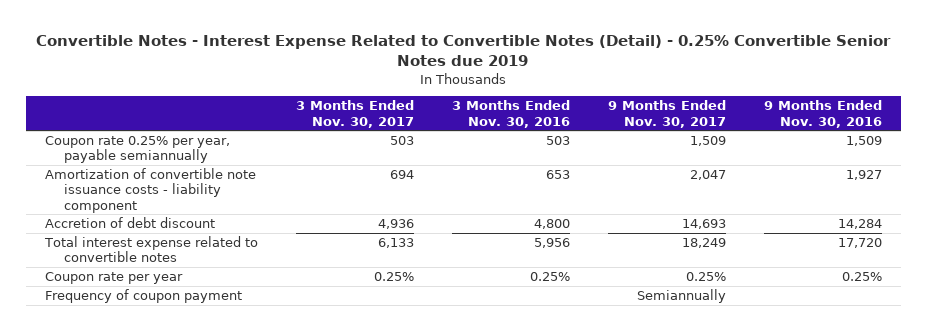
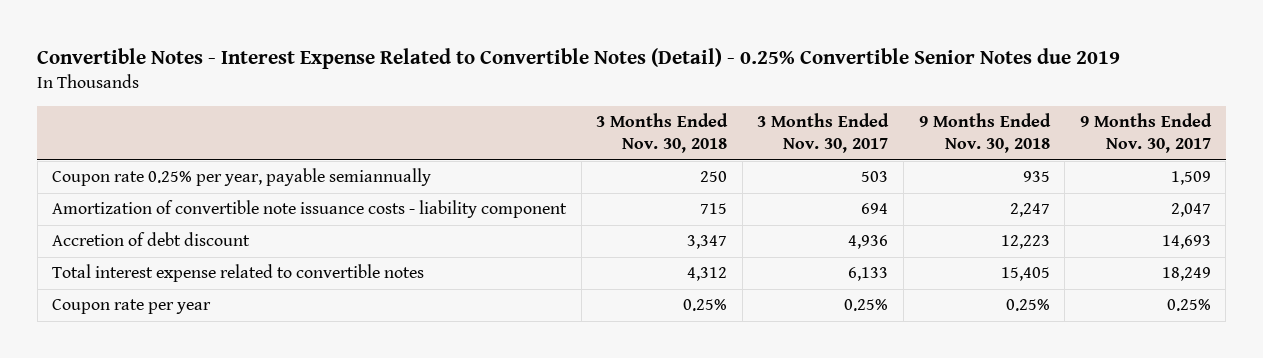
[451,100,570,128] 3 Months Ended Nov. 30, 2016 -> none
[764,100,883,128] 9 Months Ended Nov. 30, 2016 -> none
none -> [596,113,729,154] 3 Months Ended Nov. 30, 2018
none -> [918,113,1051,154] 9 Months Ended Nov. 30, 2018
[44,288,242,303] Frequency of coupon payment -> none

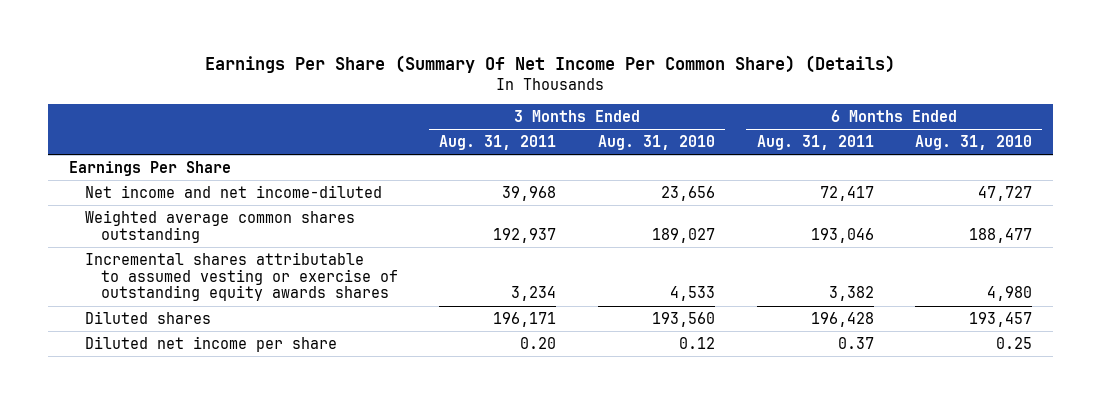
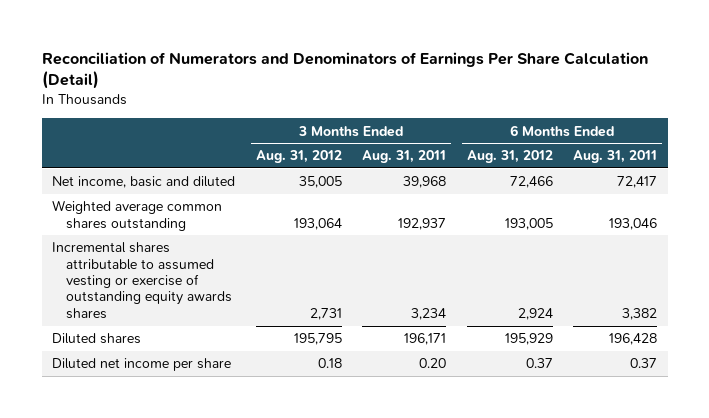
[205,55,896,74] Earnings Per Share (Summary Of Net Income Per Common Share) (Details) -> [41,51,648,90] Reconciliation of Numerators and Denominators of Earnings Per Share Calculation (Detail)
[597,135,715,151] Aug. 31, 2010 -> none
[915,135,1033,151] Aug. 31, 2010 -> none
none -> [255,150,342,164] Aug. 31, 2012
none -> [466,150,553,164] Aug. 31, 2012
[68,160,231,176] Earnings Per Share -> none
[84,184,382,198] Net income and net income-diluted -> [52,176,236,189] Net income, basic and diluted

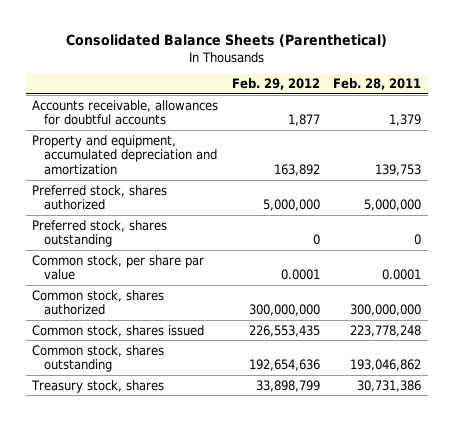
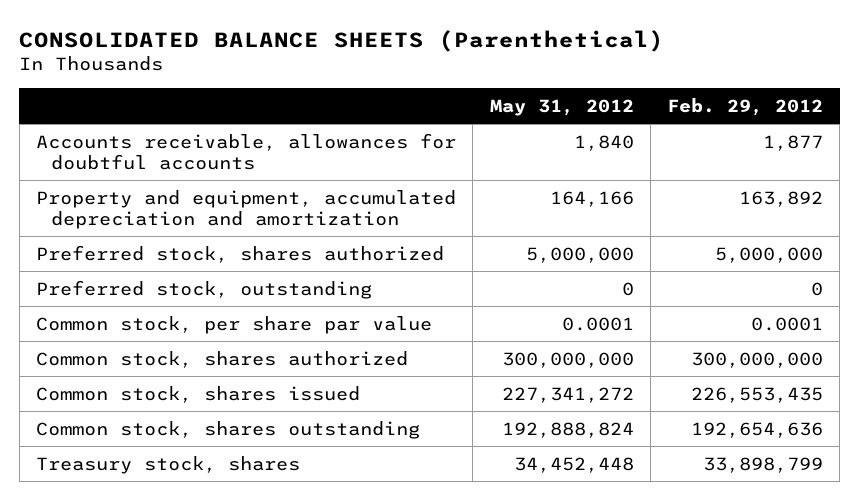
[65,33,387,47] Consolidated Balance Sheets (Parenthetical) -> [19,29,665,52] CONSOLIDATED BALANCE SHEETS (Parenthetical)
[333,78,422,91] Feb. 28, 2011 -> none
none -> [489,98,634,116] May 31, 2012
[32,219,168,248] Preferred stock, shares outstanding -> [35,279,372,299] Preferred stock, outstanding

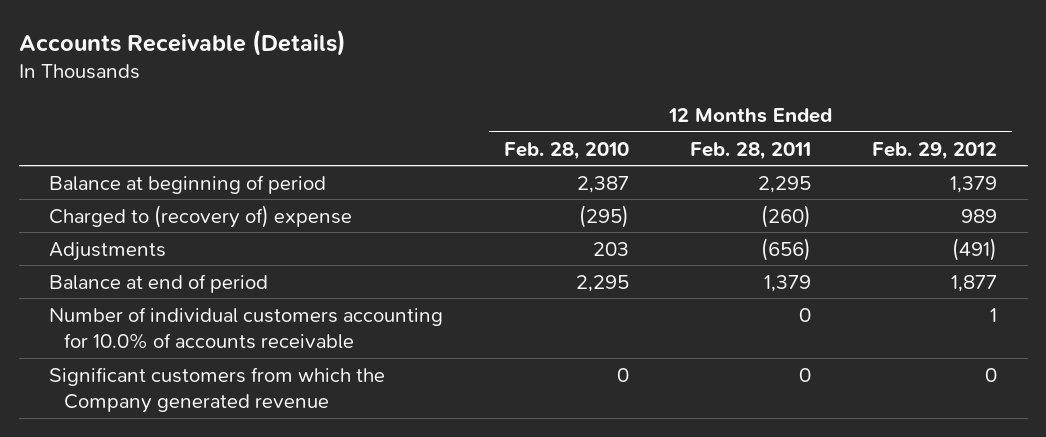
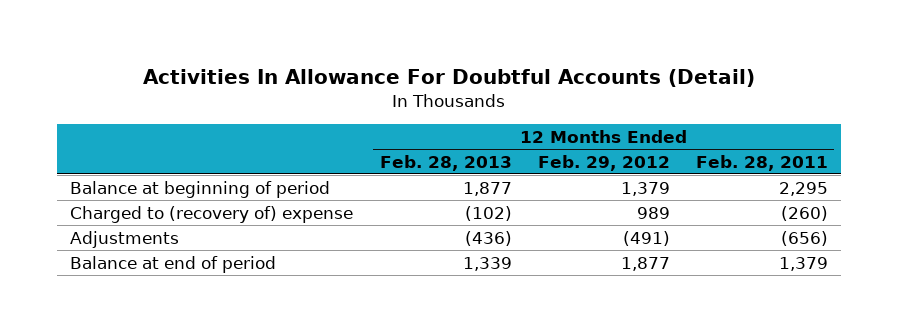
[18,29,346,56] Accounts Receivable (Details) -> [143,68,756,87] Activities In Allowance For Doubtful Accounts (Detail)
[504,141,630,160] Feb. 28, 2010 -> none
none -> [379,154,512,171] Feb. 28, 2013
[49,306,444,349] Number of individual customers accounting for 10.0% of accounts receivable -> none
[49,366,386,413] Significant customers from which the Company generated revenue -> none

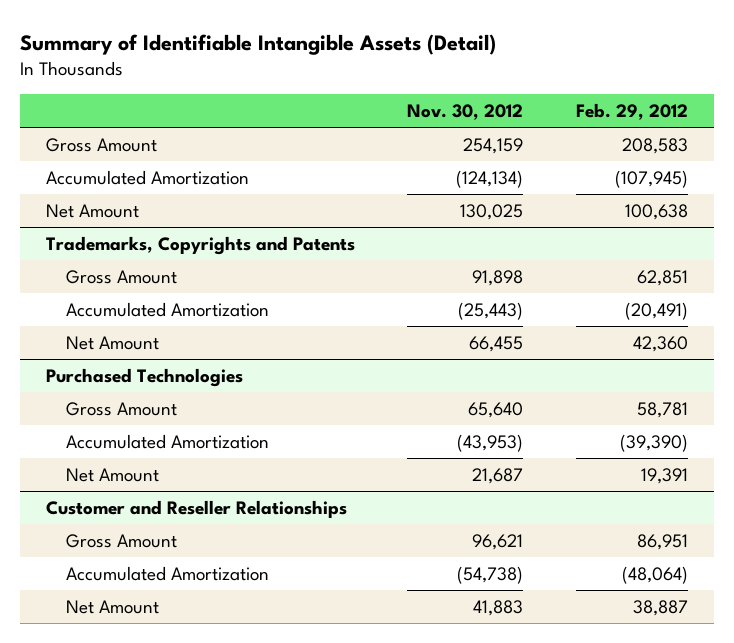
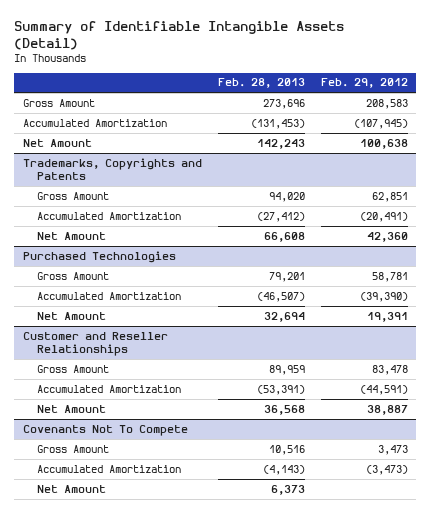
[407,104,524,121] Nov. 30, 2012 -> none
none -> [217,78,305,89] Feb. 28, 2013
[636,533,688,550] 86,951 -> [372,364,409,375] 83,478
[621,565,688,584] (48,064) -> [360,384,409,395] (44,591)
none -> [22,424,188,436] Covenants Not To Compete
none -> [37,444,110,453] Gross Amount
none -> [37,464,182,473] Accumulated Amortization
none -> [37,484,107,493] Net Amount

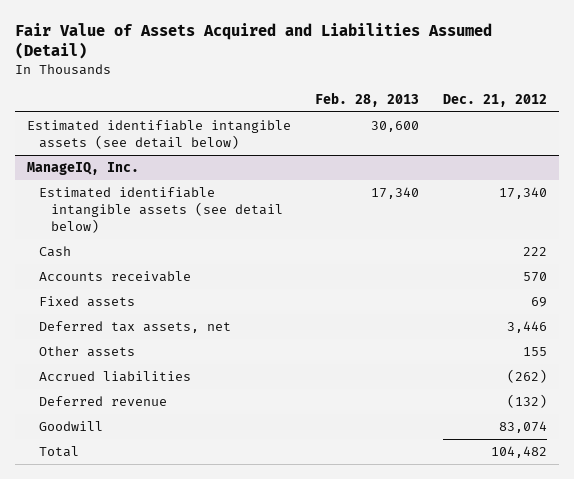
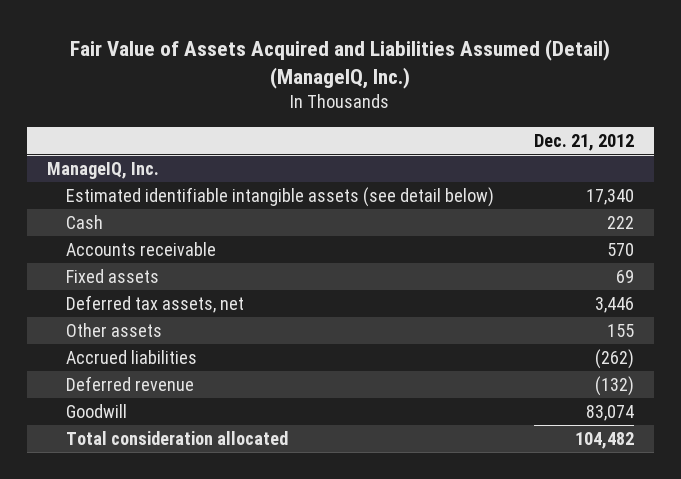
[15,22,493,60] Fair Value of Assets Acquired and Liabilities Assumed (Detail) -> [70,38,611,89] Fair Value of Assets Acquired and Liabilities Assumed (Detail) (ManageIQ, Inc.)
[314,91,419,107] Feb. 28, 2013 -> none
[27,120,292,149] Estimated identifiable intangible assets (see detail below) -> none
[39,446,80,458] Total -> [65,431,288,446] Total consideration allocated

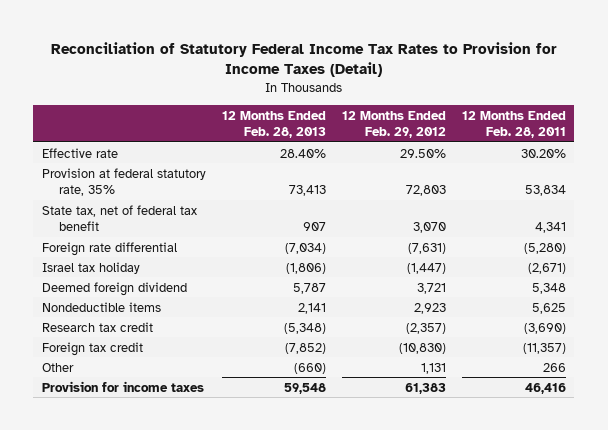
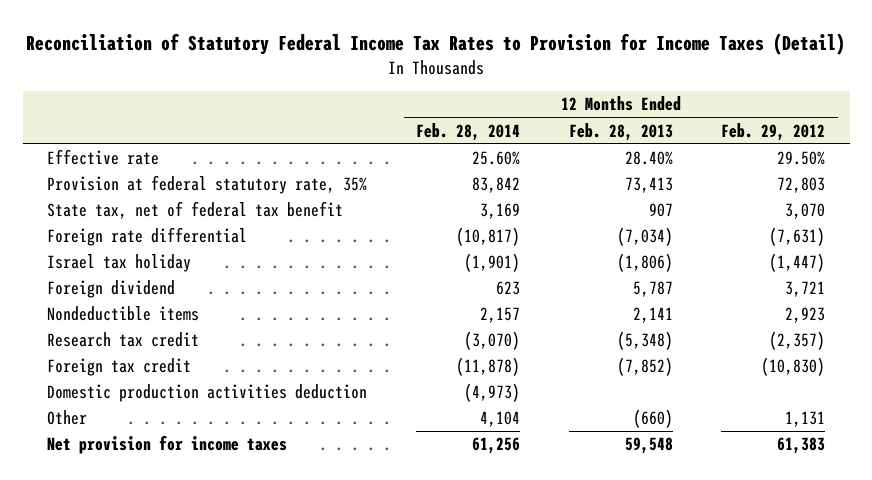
[462,110,567,139] 12 Months Ended Feb. 28, 2011 -> none
none -> [415,122,520,141] Feb. 28, 2014
[41,281,187,296] Deemed foreign dividend -> [47,280,176,299] Foreign dividend
none -> [47,384,368,403] Domestic production activities deduction
[41,380,204,392] Provision for income taxes -> [47,435,288,455] Net provision for income taxes

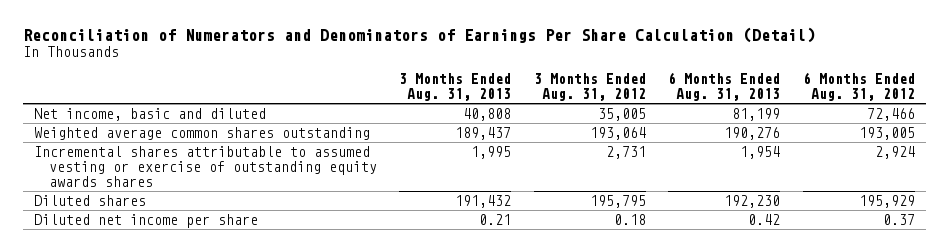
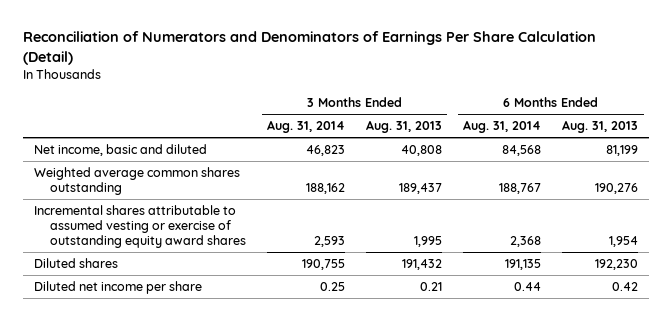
[533,72,646,101] 3 Months Ended Aug. 31, 2012 -> none
[802,71,915,101] 6 Months Ended Aug. 31, 2012 -> none
none -> [267,120,346,134] Aug. 31, 2014
none -> [463,120,542,134] Aug. 31, 2014
[34,146,377,187] Incremental shares attributable to assumed vesting or exercise of outstanding equity awards shares -> [33,204,247,248] Incremental shares attributable to assumed vesting or exercise of outstanding equity award shares

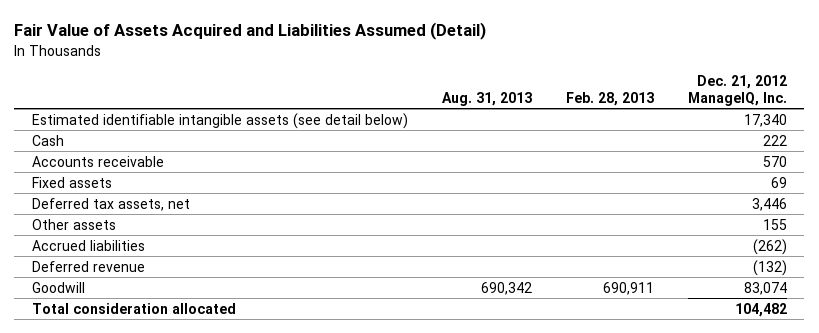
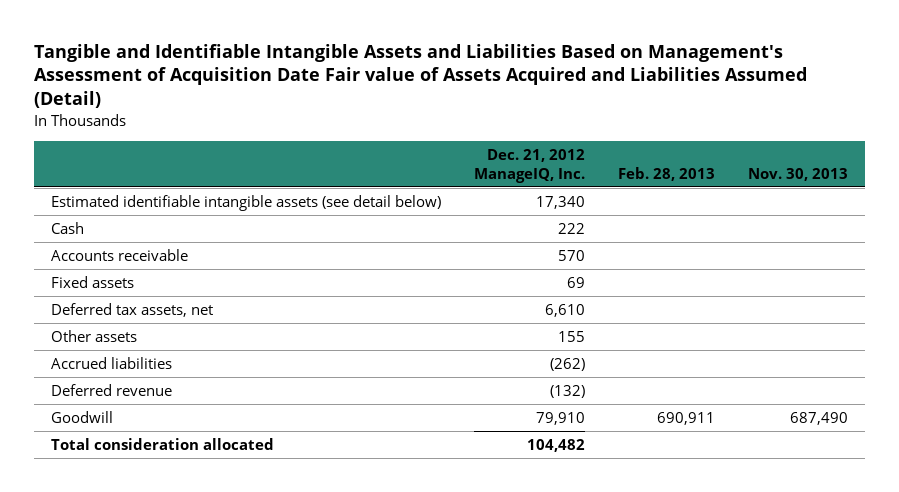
[14,22,487,41] Fair Value of Assets Acquired and Liabilities Assumed (Detail) -> [34,43,808,108] Tangible and Identifiable Intangible Assets and Liabilities Based on Management's Assessment of Acquisition Date Fair value of Assets Acquired and Liabilities Assumed (Detail)
[441,91,532,106] Aug. 31, 2013 -> none
none -> [748,167,849,181] Nov. 30, 2013
[752,197,788,211] 3,446 -> [544,303,585,317] 6,610
[744,281,788,295] 83,074 -> [535,411,585,425] 79,910

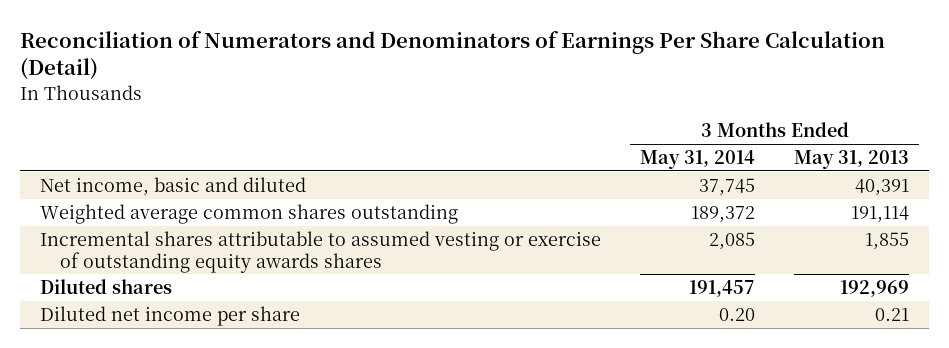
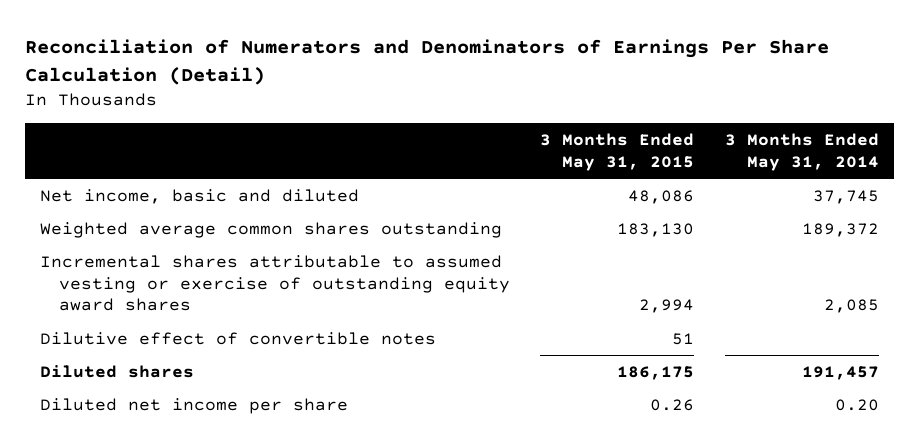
[794,149,910,169] May 31, 2013 -> none
none -> [540,133,695,171] 3 Months Ended May 31, 2015
[39,230,601,273] Incremental shares attributable to assumed vesting or exercise of outstanding equity awards shares -> [39,255,511,312] Incremental shares attributable to assumed vesting or exercise of outstanding equity award shares
none -> [39,332,436,346] Dilutive effect of convertible notes

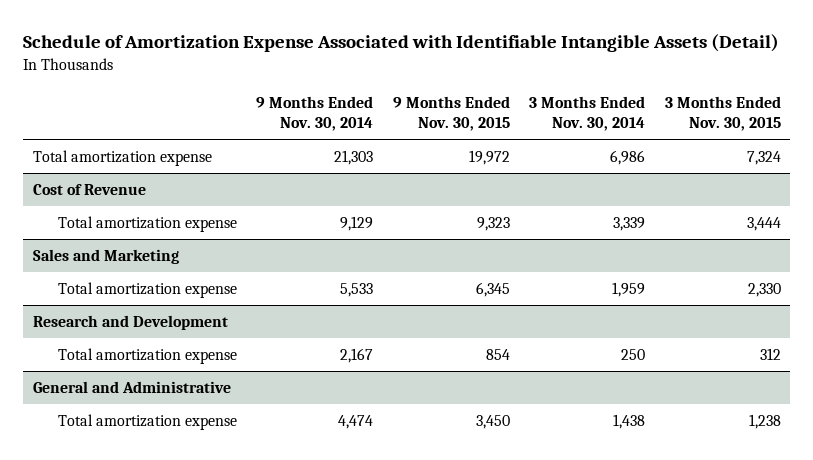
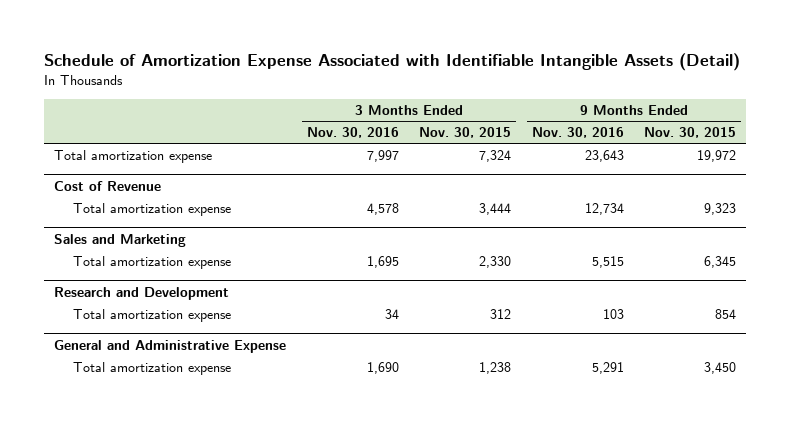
[256,95,374,132] 9 Months Ended Nov. 30, 2014 -> none
[529,95,646,132] 3 Months Ended Nov. 30, 2014 -> none
none -> [306,127,399,139] Nov. 30, 2016
none -> [531,127,624,139] Nov. 30, 2016
[32,380,231,393] General and Administrative -> [54,339,287,353] General and Administrative Expense

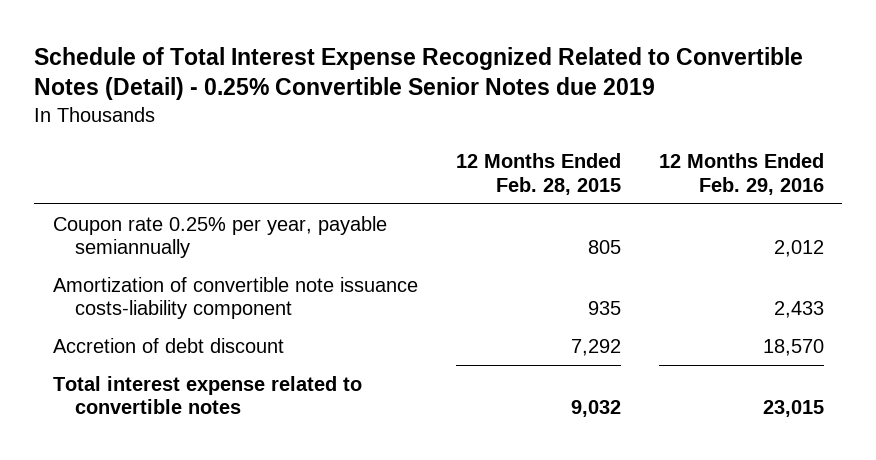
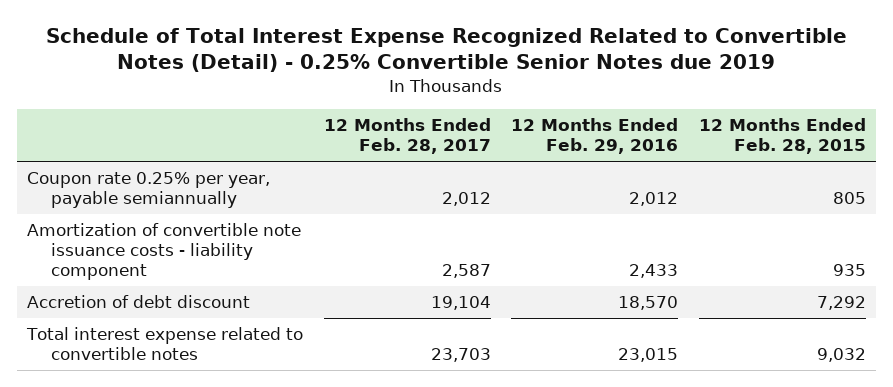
none -> [323,118,491,155] 12 Months Ended Feb. 28, 2017
[52,276,418,320] Amortization of convertible note issuance costs-liability component -> [27,223,302,281] Amortization of convertible note issuance costs - liability component

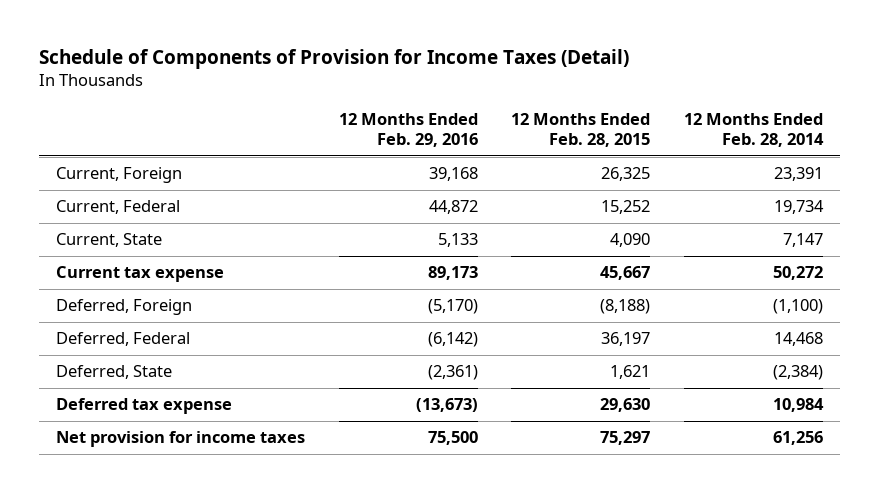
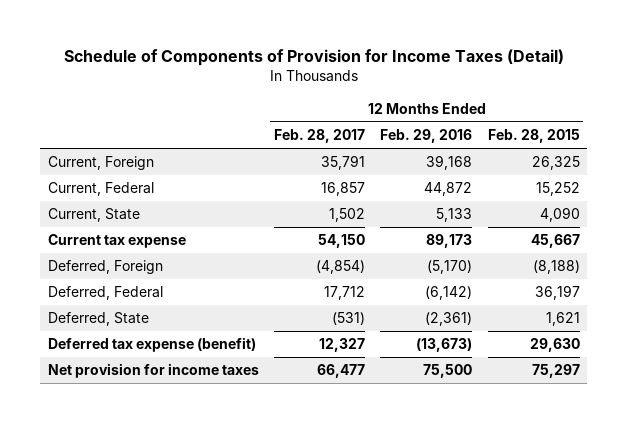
[684,113,825,148] 12 Months Ended Feb. 28, 2014 -> none
none -> [274,129,366,144] Feb. 28, 2017
[55,398,232,415] Deferred tax expense -> [47,337,256,353] Deferred tax expense (benefit)

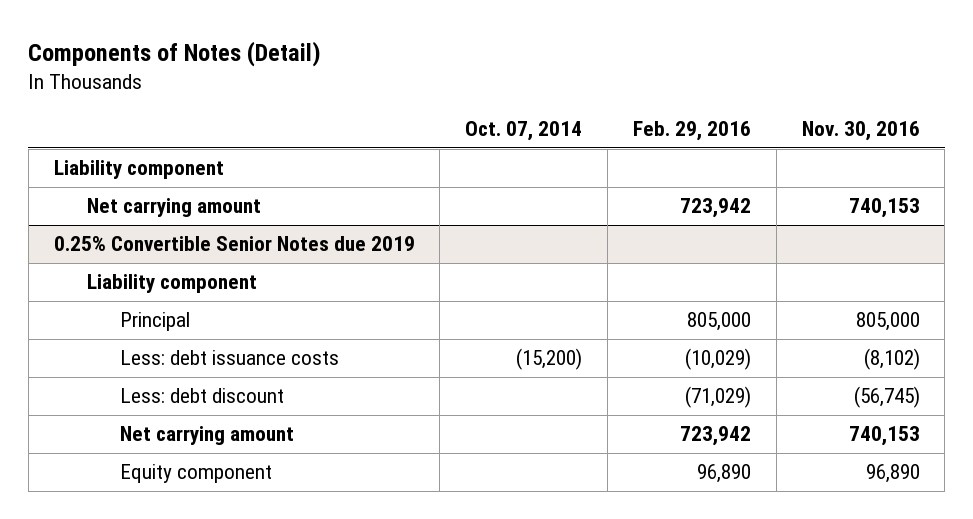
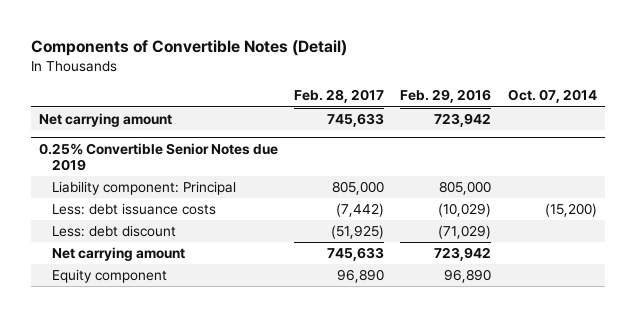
[28,40,322,67] Components of Notes (Detail) -> [30,40,347,57] Components of Convertible Notes (Detail)
[801,121,920,142] Nov. 30, 2016 -> none
none -> [294,89,385,104] Feb. 28, 2017
[53,160,224,180] Liability component -> none
[86,274,257,294] Liability component -> none
[119,312,190,332] Principal -> [52,180,237,195] Liability component: Principal

